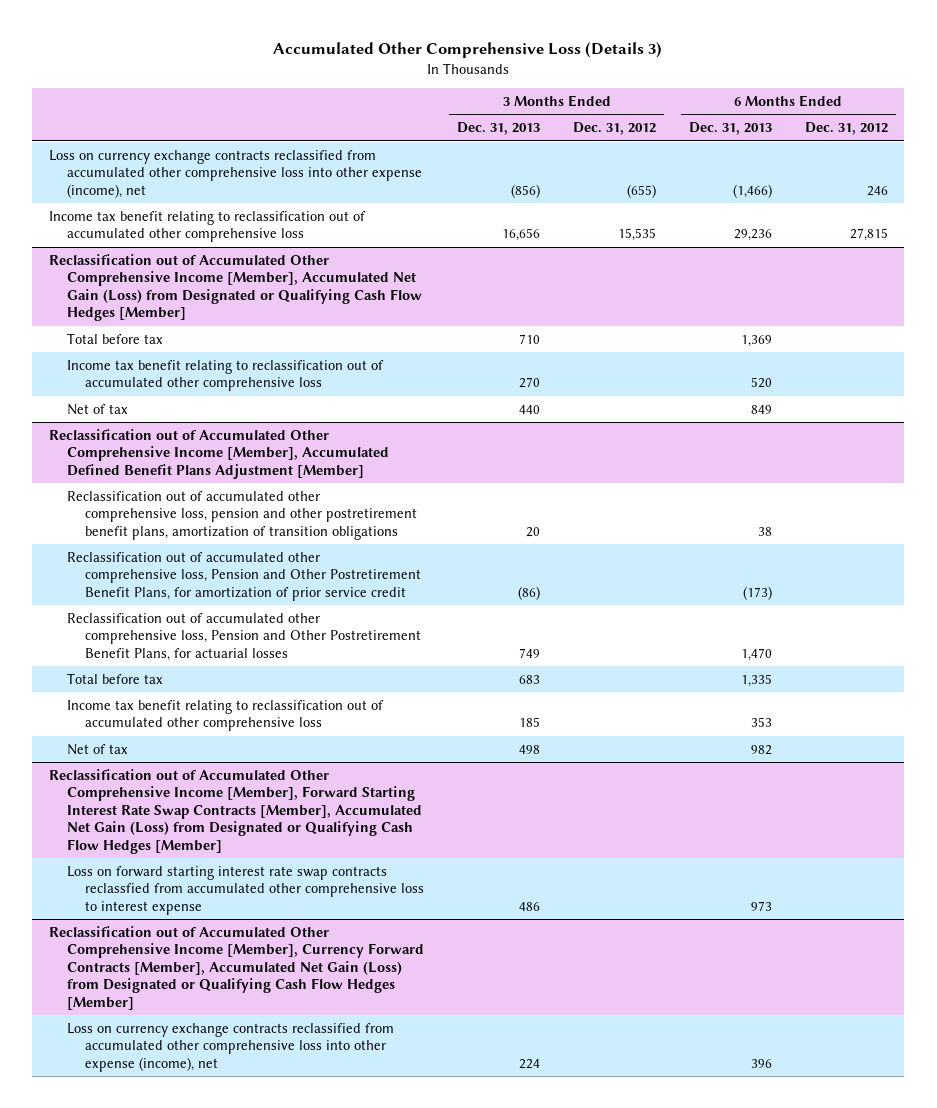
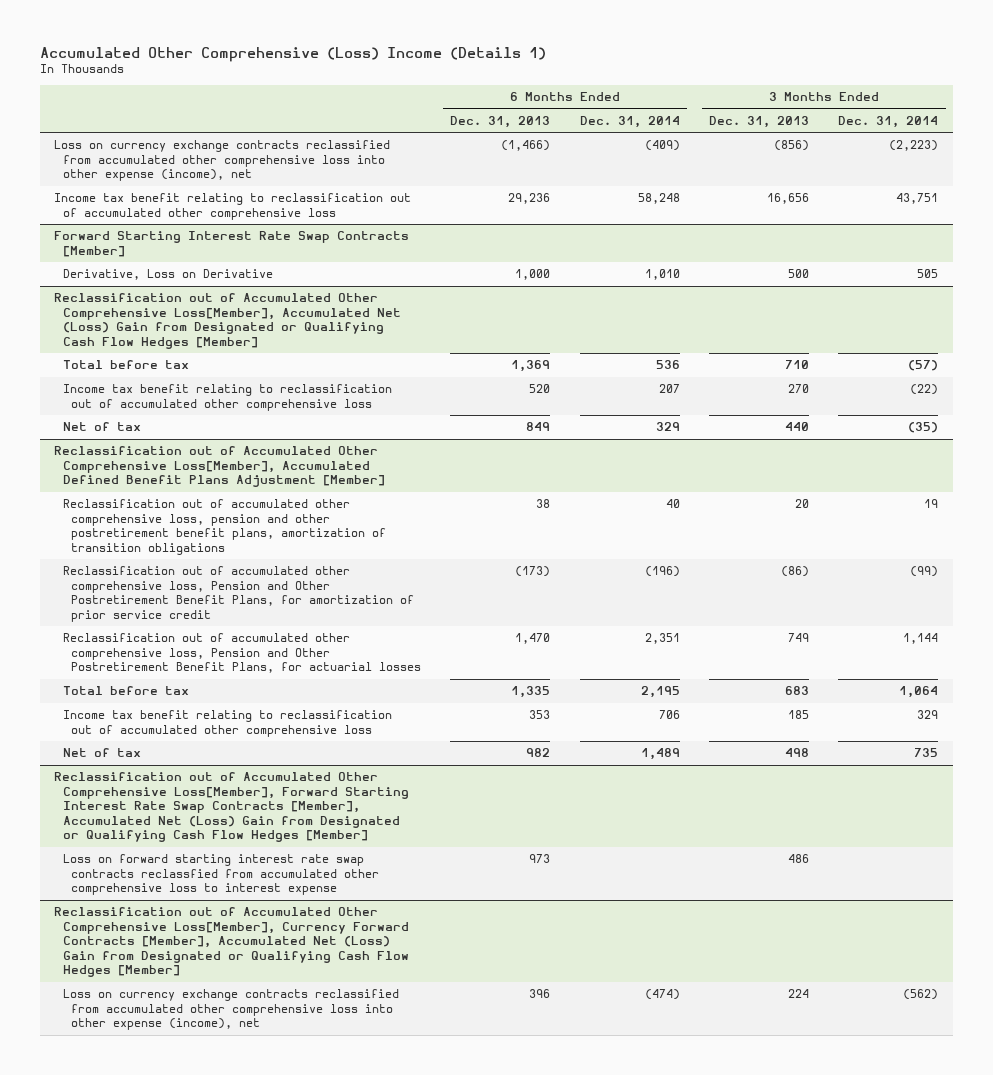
[273,42,663,59] Accumulated Other Comprehensive Loss (Details 3) -> [39,46,546,62] Accumulated Other Comprehensive (Loss) Income (Details 1)
[573,122,657,136] Dec. 31, 2012 -> none
[804,122,888,136] Dec. 31, 2012 -> none
none -> [579,115,680,128] Dec. 31, 2014
none -> [838,115,939,128] Dec. 31, 2014
none -> [54,231,410,257] Forward Starting Interest Rate Swap Contracts [Member]
none -> [62,269,273,281] Derivative, Loss on Derivative
[48,253,422,322] Reclassification out of Accumulated Other Comprehensive Income [Member], Accumulated Net Gain (Loss) from Designated or Qualifying Cash Flow Hedges [Member] -> [54,293,401,349] Reclassification out of Accumulated Other Comprehensive Loss[Member], Accumulated Net (Loss) Gain from Designated or Qualifying Cash Flow Hedges [Member]
[48,428,389,479] Reclassification out of Accumulated Other Comprehensive Income [Member], Accumulated Defined Benefit Plans Adjustment [Member] -> [54,446,385,488] Reclassification out of Accumulated Other Comprehensive Loss[Member], Accumulated Defined Benefit Plans Adjustment [Member]
[48,768,422,854] Reclassification out of Accumulated Other Comprehensive Income [Member], Forward Starting Interest Rate Swap Contracts [Member], Accumulated Net Gain (Loss) from Designated or Qualifying Cash Flow Hedges [Member] -> [54,772,409,843] Reclassification out of Accumulated Other Comprehensive Loss[Member], Forward Starting Interest Rate Swap Contracts [Member], Accumulated Net (Loss) Gain from Designated or Qualifying Cash Flow Hedges [Member]
[48,925,424,1010] Reclassification out of Accumulated Other Comprehensive Income [Member], Currency Forward Contracts [Member], Accumulated Net Gain (Loss) from Designated or Qualifying Cash Flow Hedges [Member] -> [54,907,409,978] Reclassification out of Accumulated Other Comprehensive Loss[Member], Currency Forward Contracts [Member], Accumulated Net (Loss) Gain from Designated or Qualifying Cash Flow Hedges [Member]

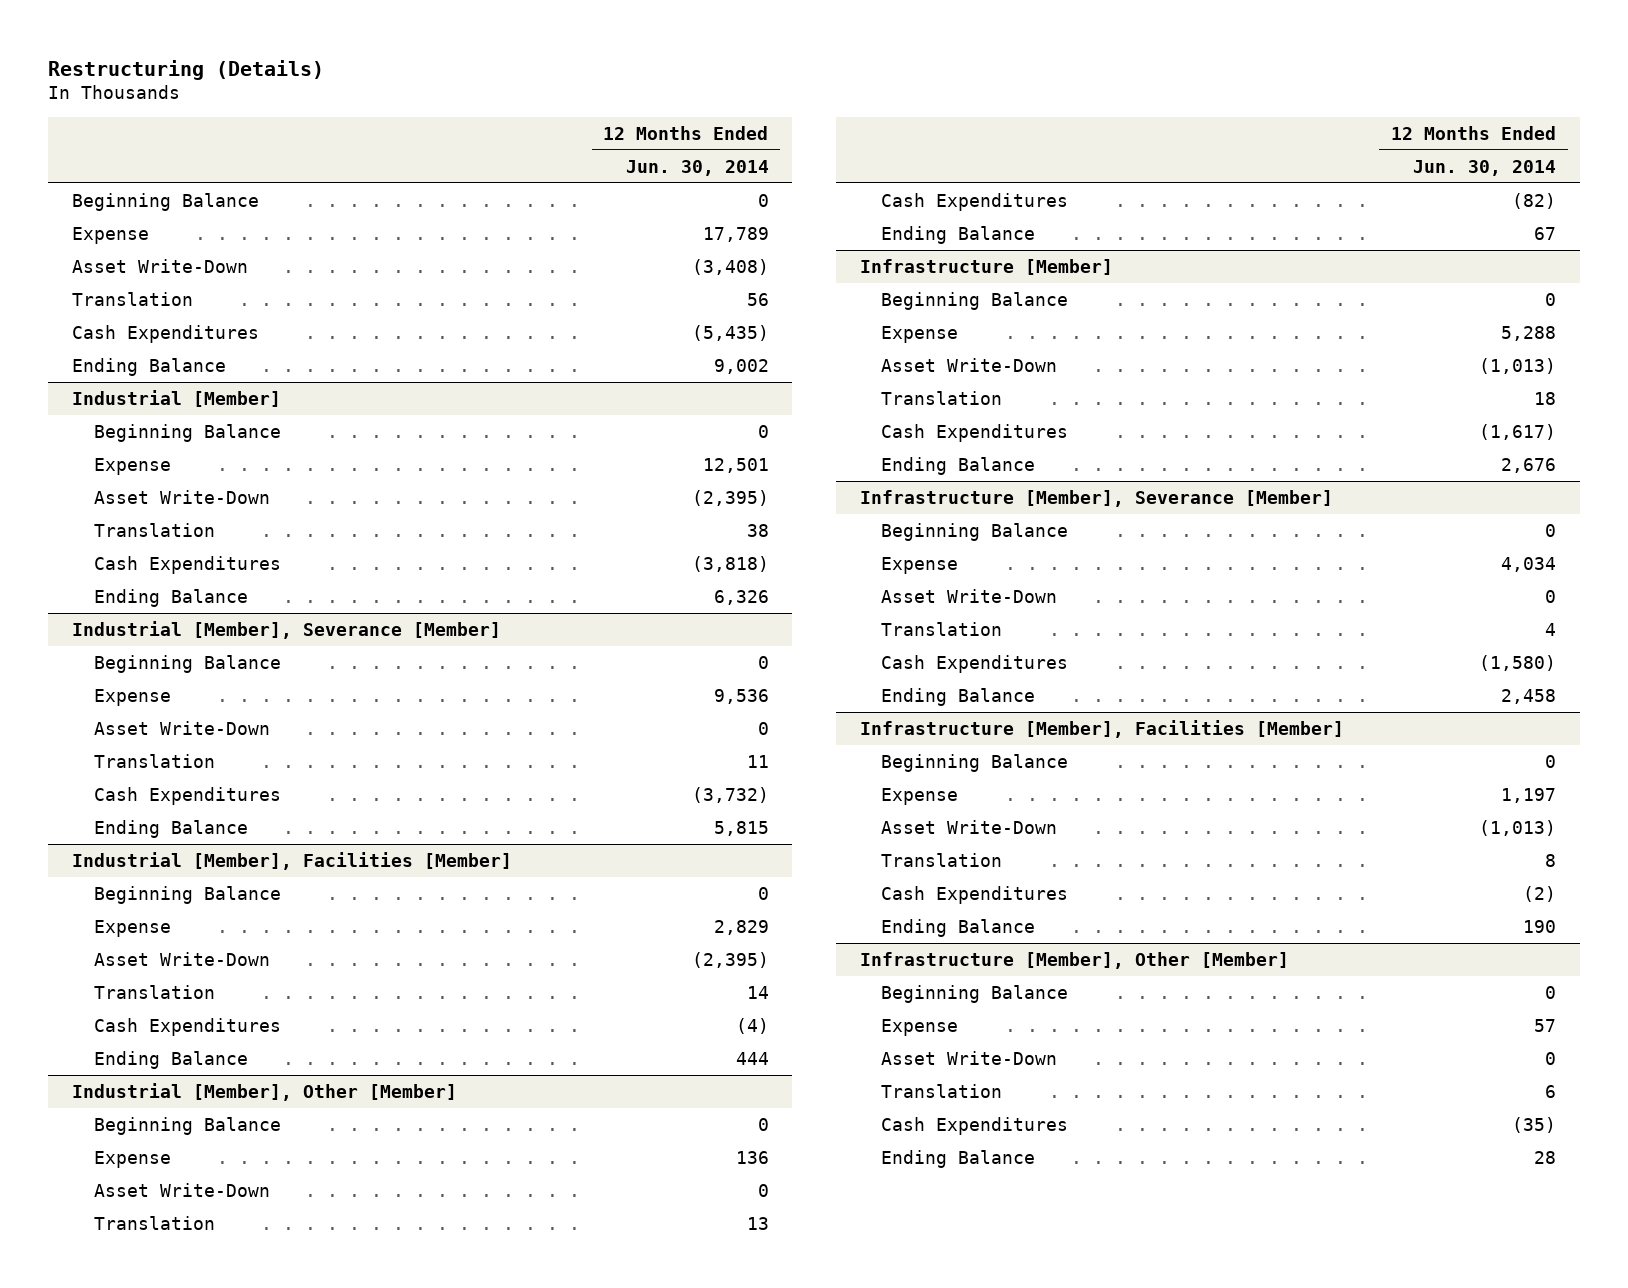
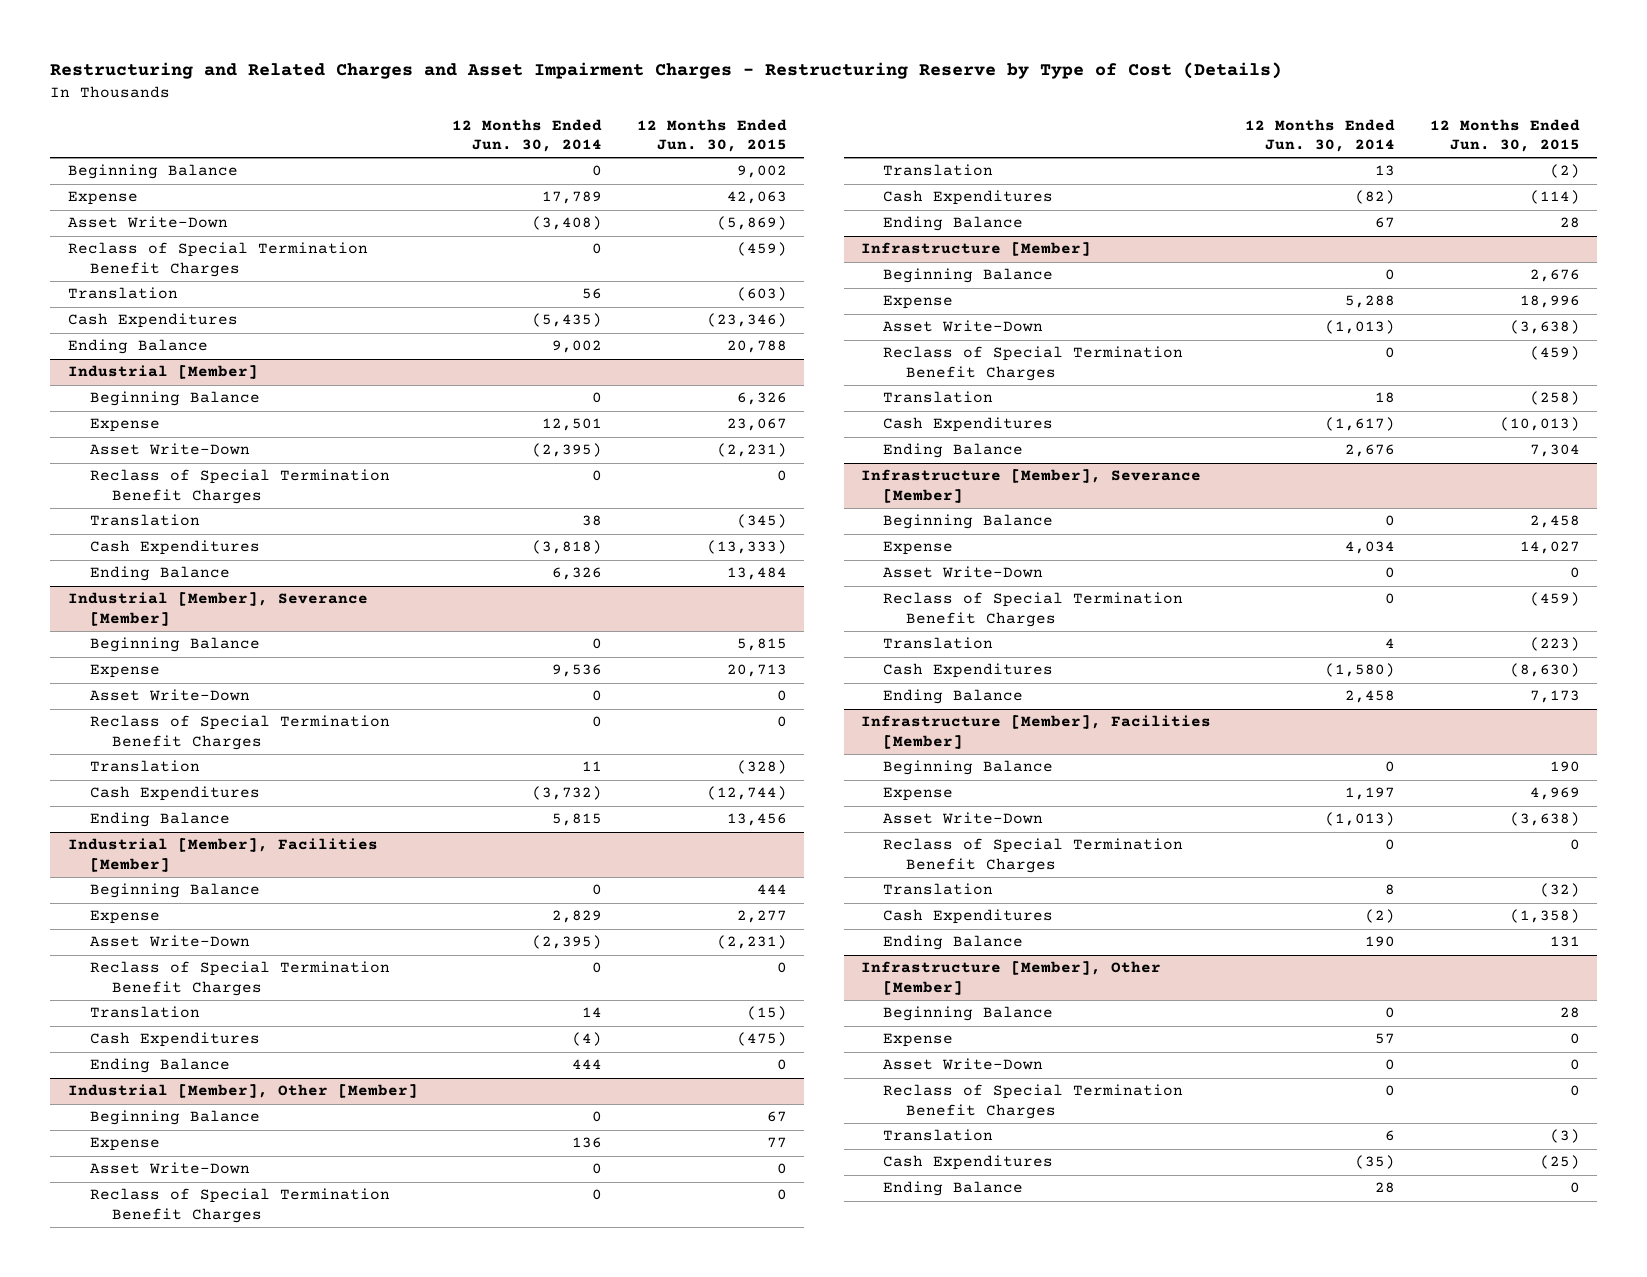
[48,59,325,80] Restructuring (Details) -> [50,62,1283,80] Restructuring and Related Charges and Asset Impairment Charges - Restructuring Reserve by Type of Cost (Details)
none -> [636,118,787,153] 12 Months Ended Jun. 30, 2015
none -> [67,242,368,277] Reclass of Special Termination Benefit Charges
none -> [89,469,390,504] Reclass of Special Termination Benefit Charges
none -> [89,715,390,750] Reclass of Special Termination Benefit Charges
none -> [89,961,390,996] Reclass of Special Termination Benefit Charges
none -> [89,1188,390,1223] Reclass of Special Termination Benefit Charges
none -> [883,346,1184,381] Reclass of Special Termination Benefit Charges
none -> [883,592,1184,627] Reclass of Special Termination Benefit Charges
none -> [883,838,1184,873] Reclass of Special Termination Benefit Charges
none -> [883,1084,1184,1119] Reclass of Special Termination Benefit Charges

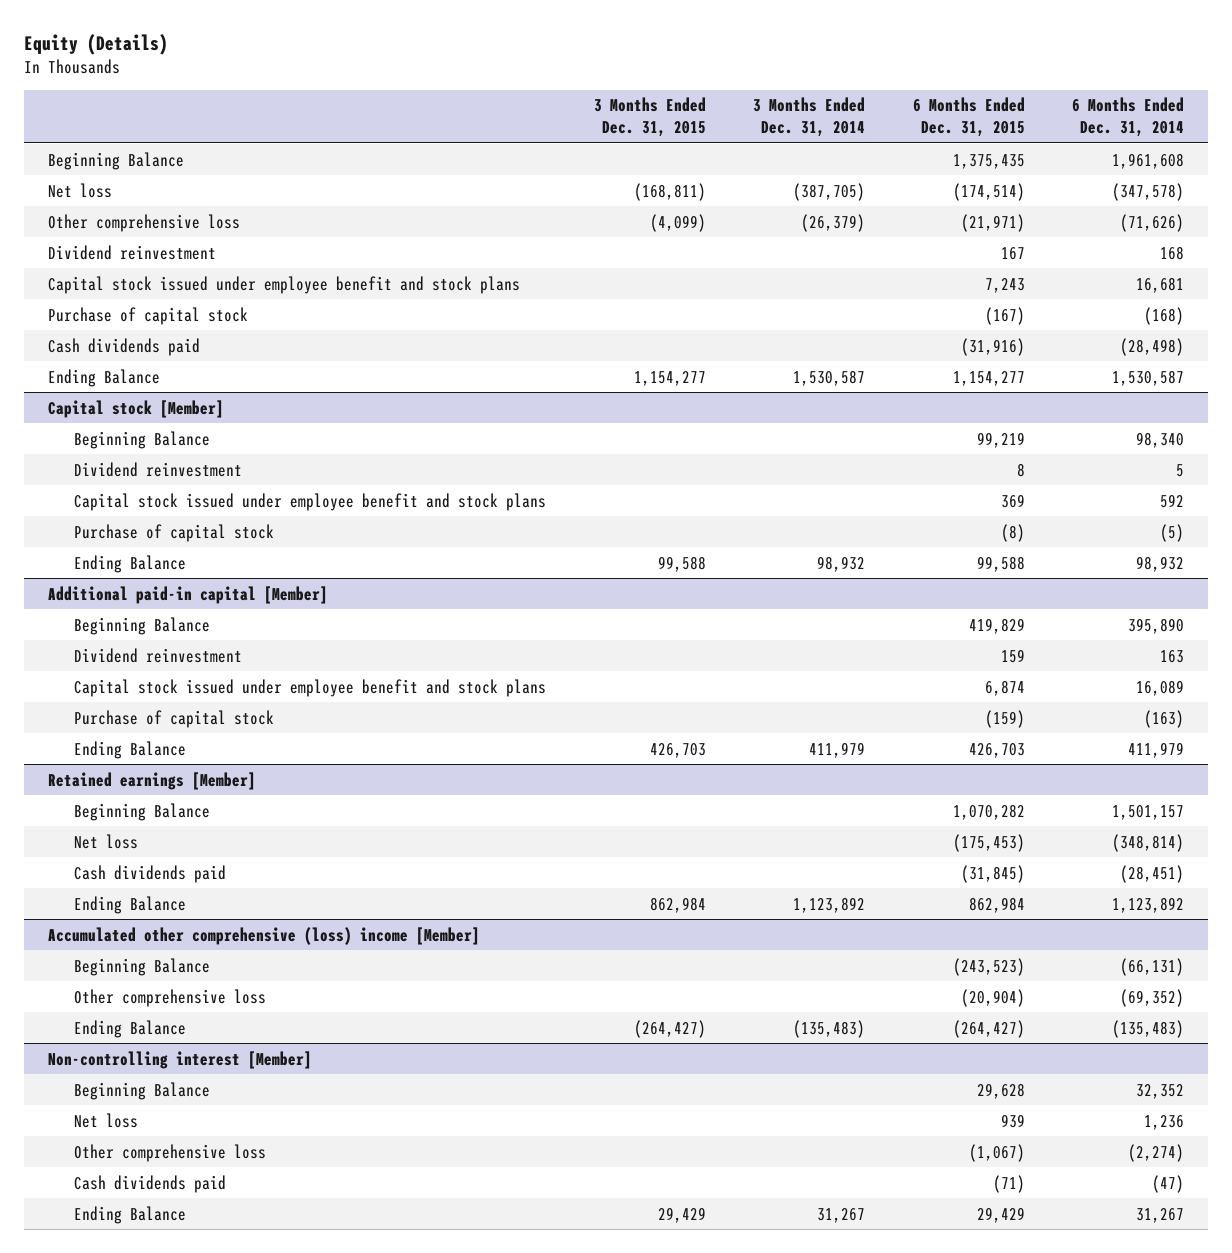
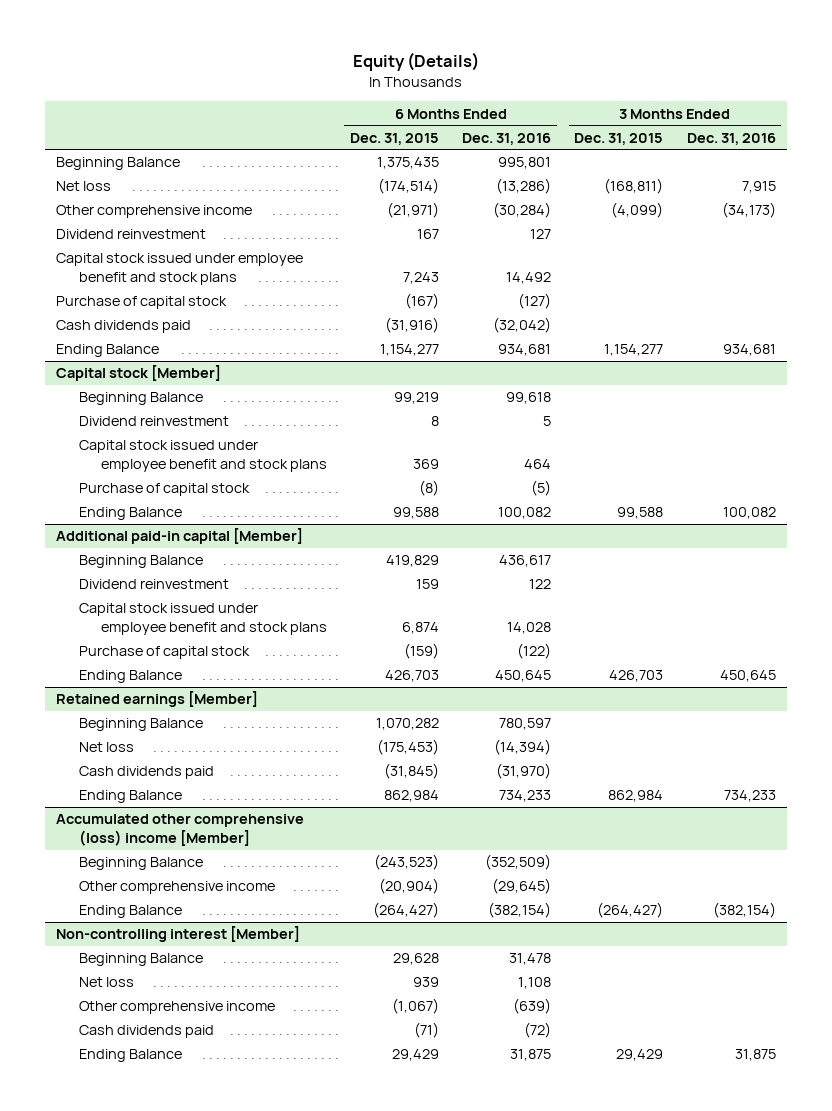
[753,97,866,138] 3 Months Ended Dec. 31, 2014 -> none
[1072,97,1185,138] 6 Months Ended Dec. 31, 2014 -> none
none -> [462,132,552,145] Dec. 31, 2016
none -> [686,132,776,145] Dec. 31, 2016
[48,213,241,232] Other comprehensive loss -> [56,205,253,219] Other comprehensive income
[73,988,266,1007] Other comprehensive loss -> [78,881,275,895] Other comprehensive income
[73,1143,266,1162] Other comprehensive loss -> [78,1001,275,1015] Other comprehensive income

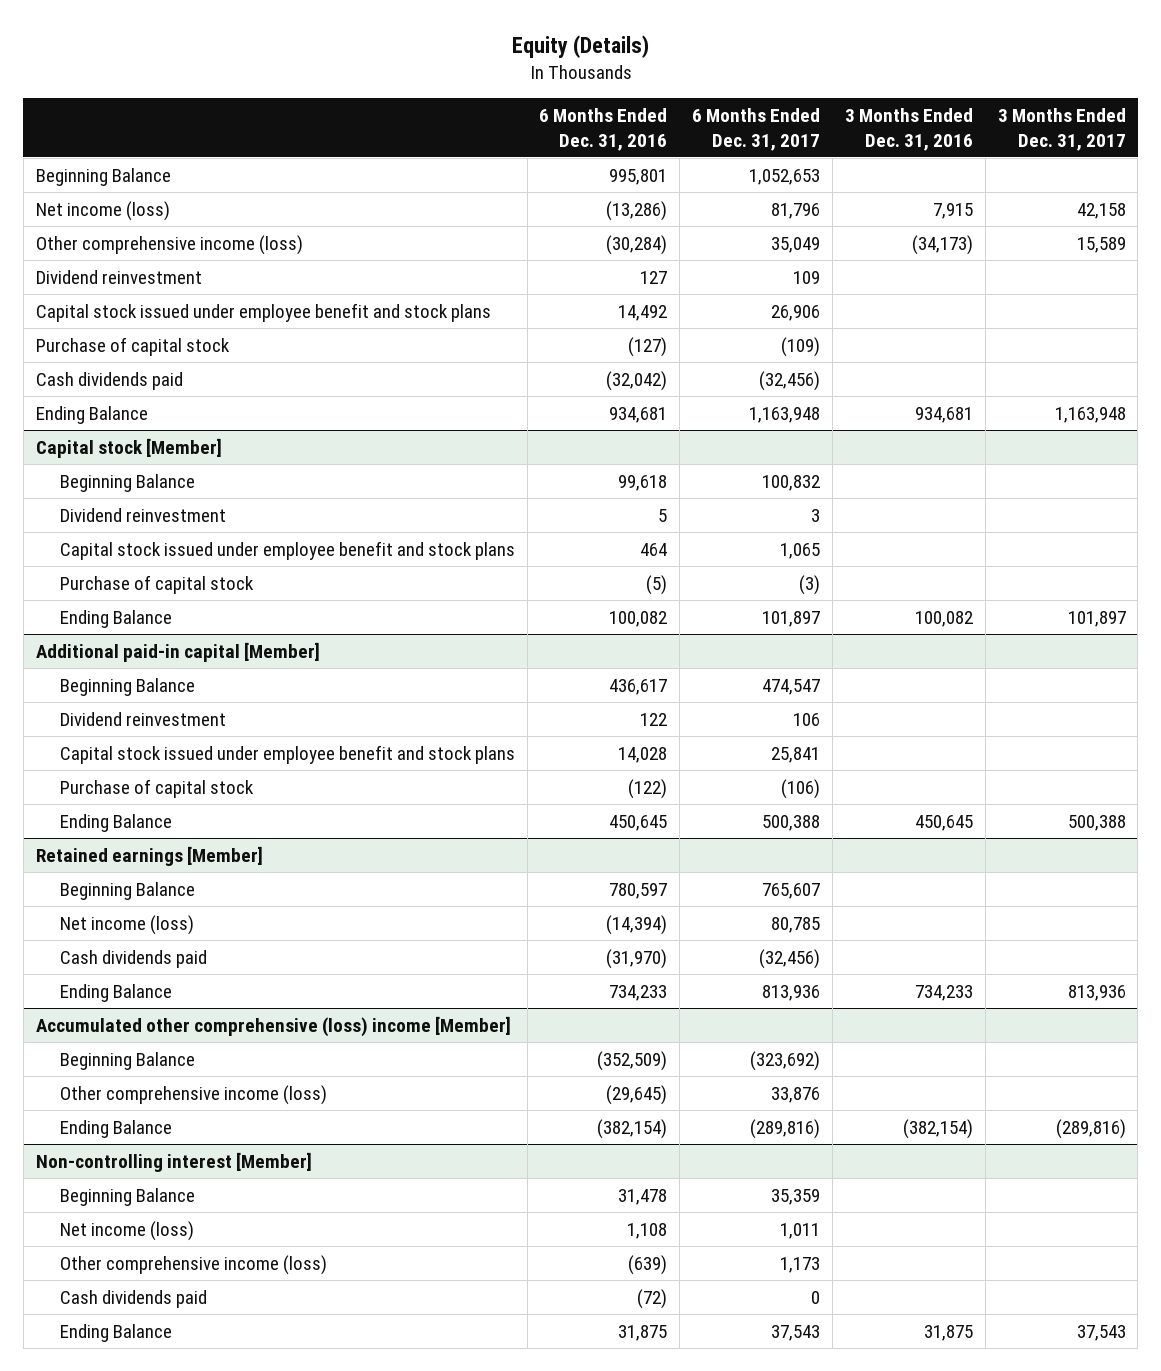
[350,132,440,145] Dec. 31, 2015 -> none
[574,132,664,145] Dec. 31, 2015 -> none
none -> [692,108,821,151] 6 Months Ended Dec. 31, 2017
none -> [997,108,1126,151] 3 Months Ended Dec. 31, 2017
[56,181,112,192] Net loss -> [35,200,170,221] Net income (loss)
[56,205,253,219] Other comprehensive income -> [35,234,303,255] Other comprehensive income (loss)
[78,742,134,753] Net loss -> [59,914,194,935] Net income (loss)
[78,881,275,895] Other comprehensive income -> [59,1084,327,1105] Other comprehensive income (loss)
[78,977,134,988] Net loss -> [59,1220,194,1241] Net income (loss)
[78,1001,275,1015] Other comprehensive income -> [59,1254,327,1275] Other comprehensive income (loss)

